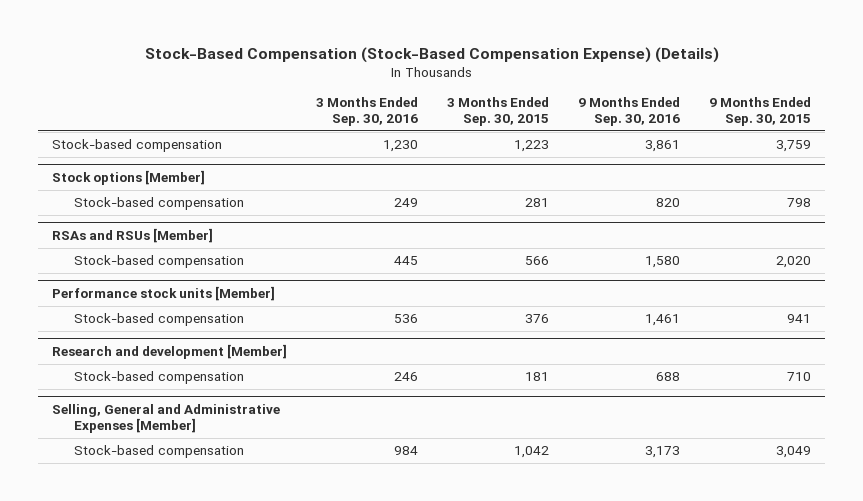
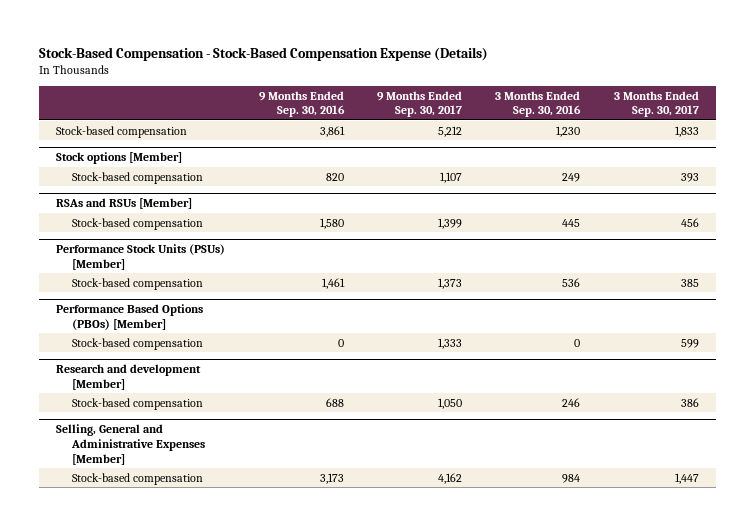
[144,46,719,63] Stock-Based Compensation (Stock-Based Compensation Expense) (Details) -> [39,46,489,61] Stock-Based Compensation - Stock-Based Compensation Expense (Details)
[447,97,550,126] 3 Months Ended Sep. 30, 2015 -> none
[708,97,811,126] 9 Months Ended Sep. 30, 2015 -> none
none -> [376,90,462,118] 9 Months Ended Sep. 30, 2017
none -> [613,90,699,118] 3 Months Ended Sep. 30, 2017
[52,286,276,302] Performance stock units [Member] -> [56,244,226,270] Performance Stock Units (PSUs) [Member]
none -> [56,304,204,330] Performance Based Options (PBOs) [Member]
none -> [71,337,203,350] Stock-based compensation

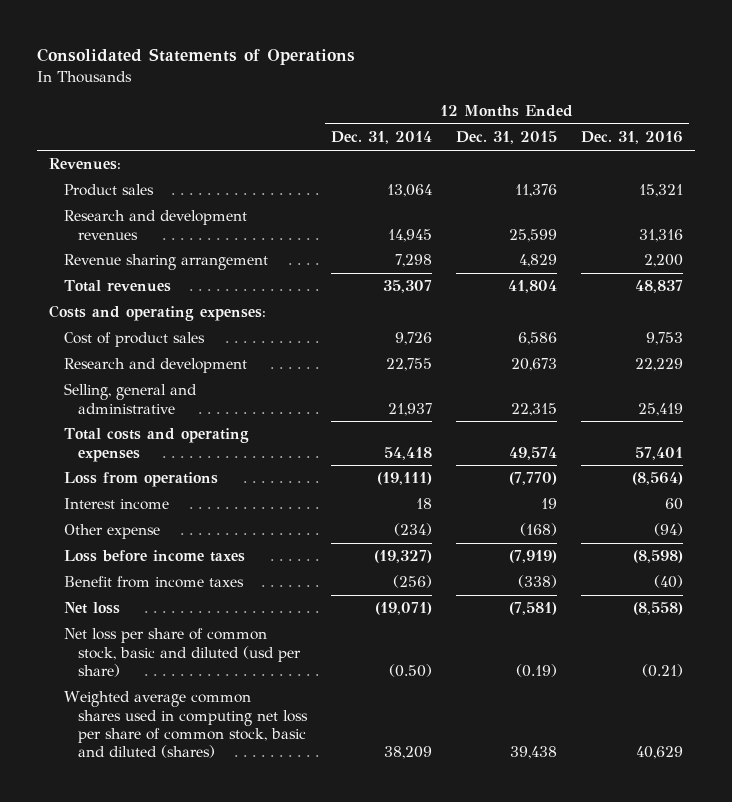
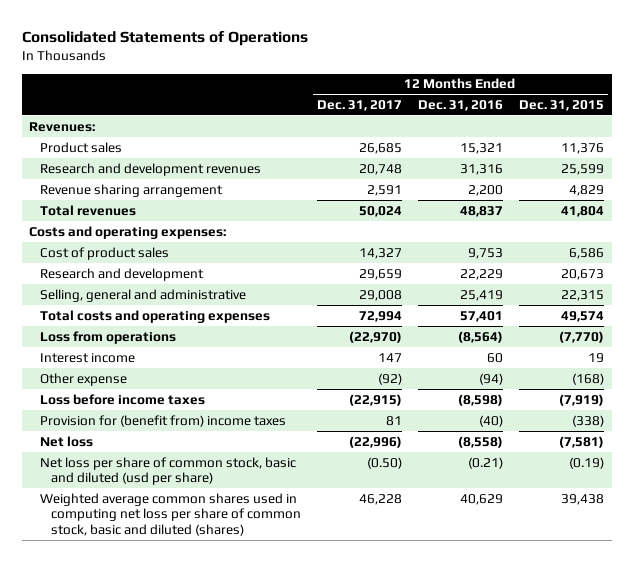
[330,131,432,145] Dec. 31, 2014 -> none
none -> [317,99,403,111] Dec. 31, 2017
[63,576,244,589] Benefit from income taxes -> [40,414,287,427] Provision for (benefit from) income taxes

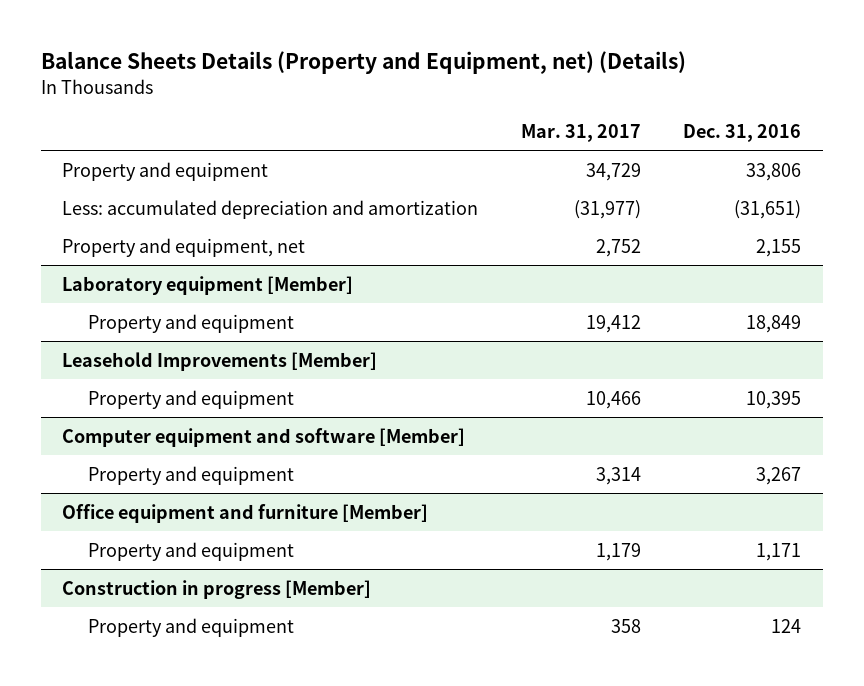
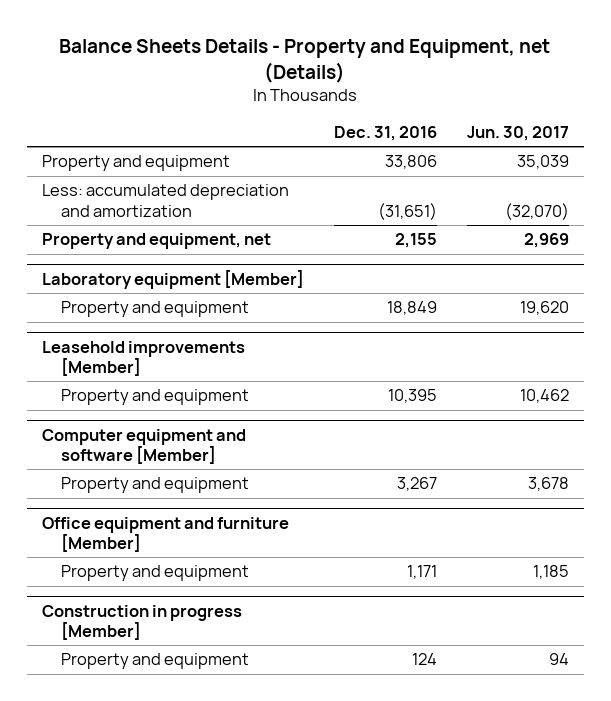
[41,51,687,75] Balance Sheets Details (Property and Equipment, net) (Details) -> [59,38,551,83] Balance Sheets Details - Property and Equipment, net (Details)
[520,123,641,142] Mar. 31, 2017 -> none
none -> [466,126,569,142] Jun. 30, 2017
[62,351,378,371] Leasehold Improvements [Member] -> [41,340,245,376] Leasehold improvements [Member]

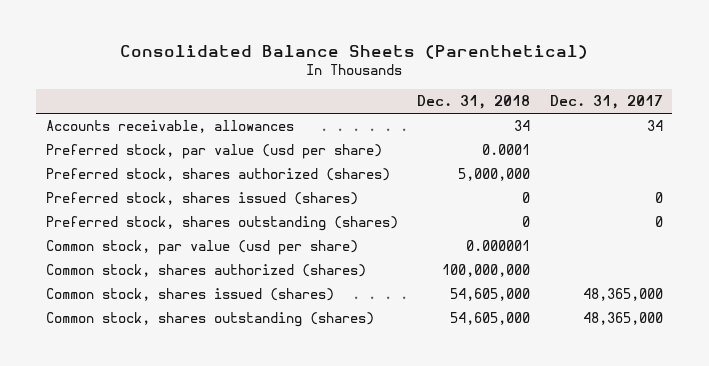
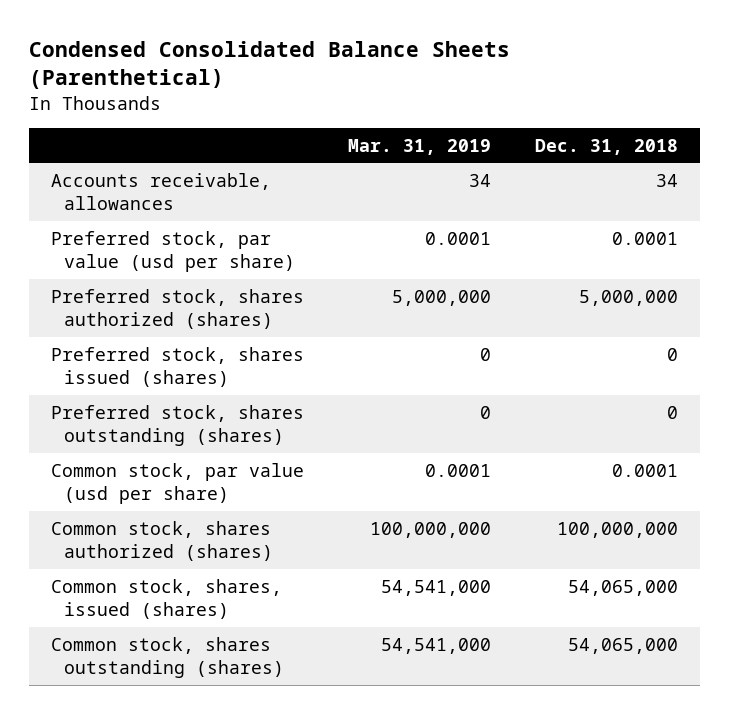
[120,45,589,60] Consolidated Balance Sheets (Parenthetical) -> [28,41,510,90] Condensed Consolidated Balance Sheets (Parenthetical)
[549,95,663,110] Dec. 31, 2017 -> none
none -> [347,138,491,155] Mar. 31, 2019
[466,240,531,252] 0.000001 -> [611,463,678,477] 0.0001
[45,288,334,302] Common stock, shares issued (shares) -> [50,578,282,620] Common stock, shares, issued (shares)
[450,288,531,302] 54,605,000 -> [567,579,678,596] 54,065,000
[450,312,531,326] 54,605,000 -> [567,637,678,654] 54,065,000

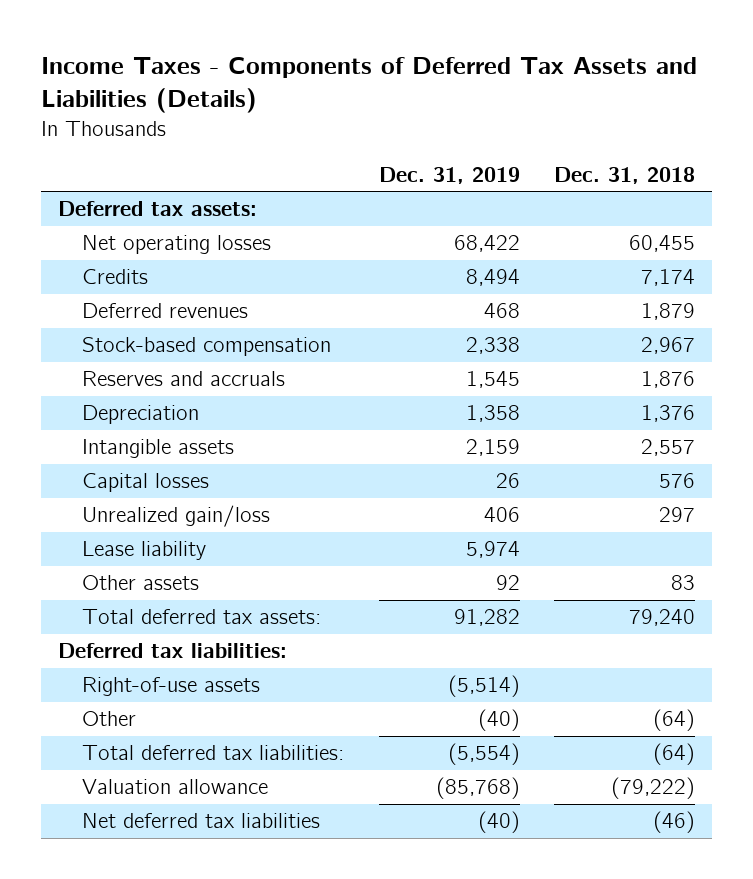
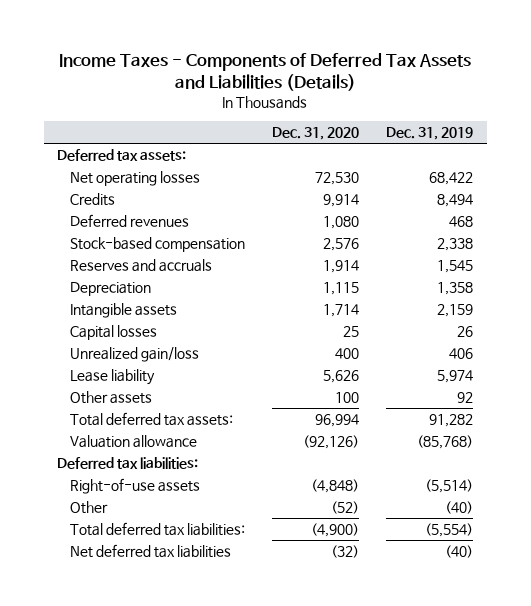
[553,166,695,184] Dec. 31, 2018 -> none
none -> [272,127,360,141] Dec. 31, 2020
[82,779,269,795] Valuation allowance -> [70,435,198,449] Valuation allowance

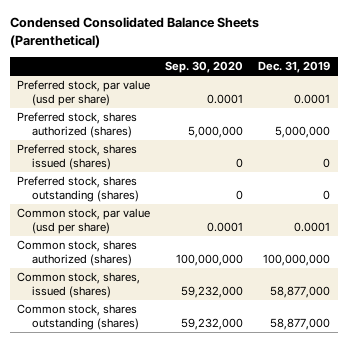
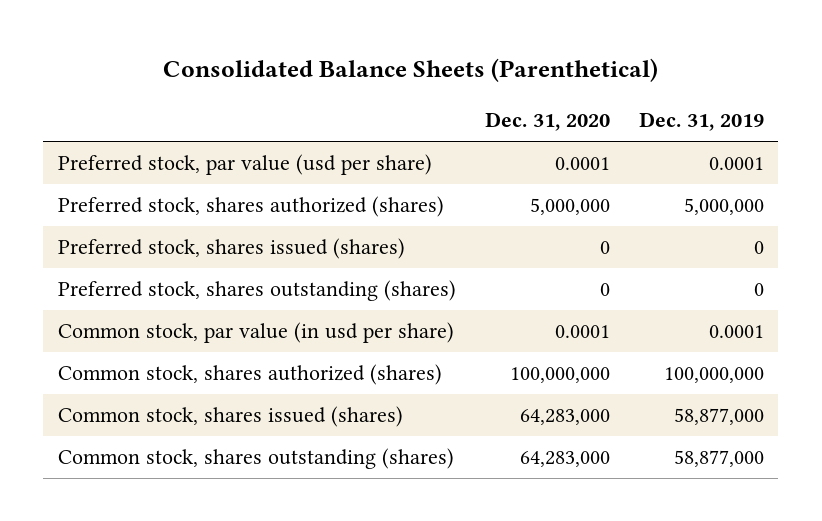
[9,17,259,49] Condensed Consolidated Balance Sheets (Parenthetical) -> [162,58,658,83] Consolidated Balance Sheets (Parenthetical)
[165,61,244,74] Sep. 30, 2020 -> none
none -> [484,112,610,132] Dec. 31, 2020
[17,208,151,234] Common stock, par value (usd per share) -> [57,322,454,344] Common stock, par value (in usd per share)
[17,272,141,298] Common stock, shares, issued (shares) -> [57,406,403,428] Common stock, shares issued (shares)

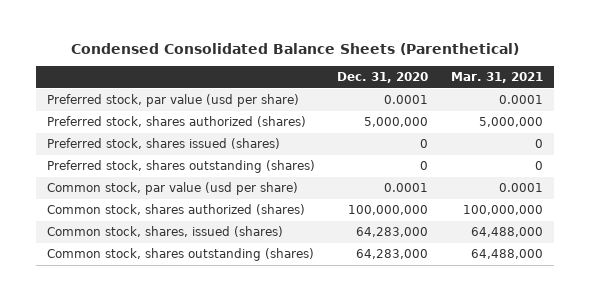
[162,58,658,83] Consolidated Balance Sheets (Parenthetical) -> [70,43,519,56] Condensed Consolidated Balance Sheets (Parenthetical)
[638,112,764,132] Dec. 31, 2019 -> none
none -> [450,72,543,84] Mar. 31, 2021
[57,322,454,344] Common stock, par value (in usd per share) -> [46,182,298,196] Common stock, par value (usd per share)
[57,406,403,428] Common stock, shares issued (shares) -> [46,226,283,238] Common stock, shares, issued (shares)

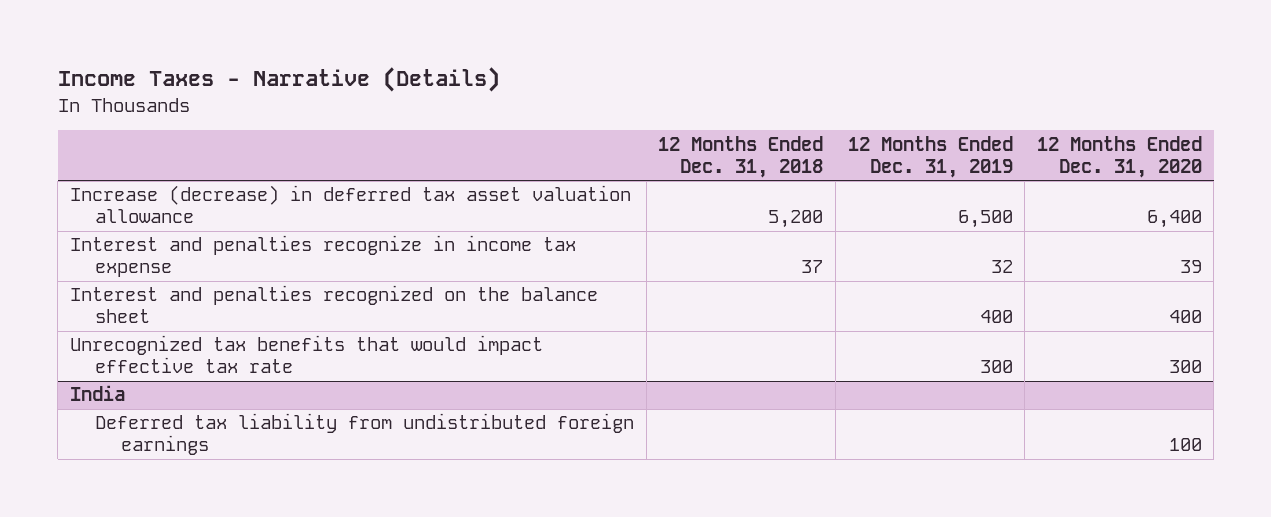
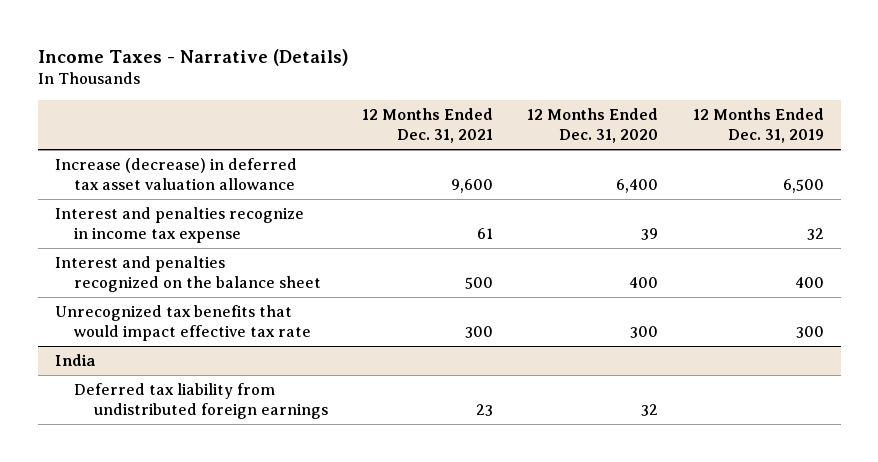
[658,135,824,178] 12 Months Ended Dec. 31, 2018 -> none
none -> [361,108,493,143] 12 Months Ended Dec. 31, 2021
[1168,438,1202,452] 100 -> [641,403,659,416] 32

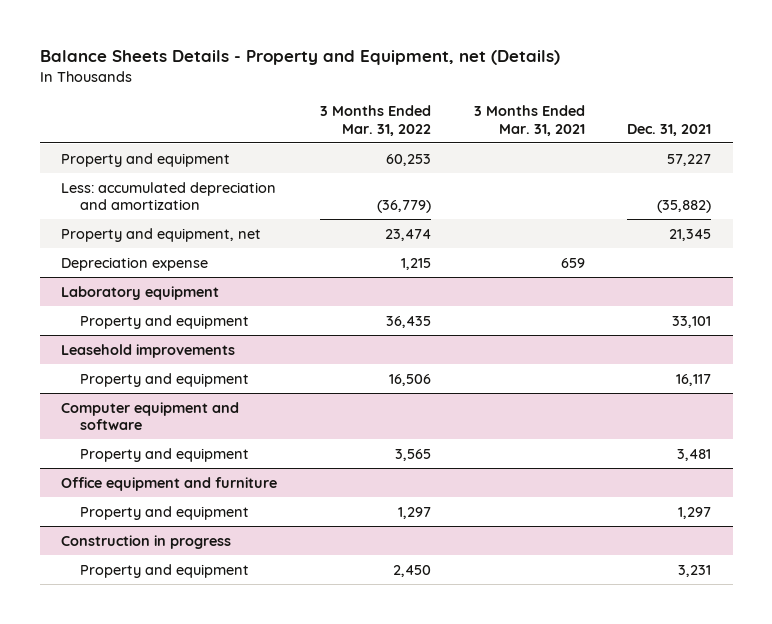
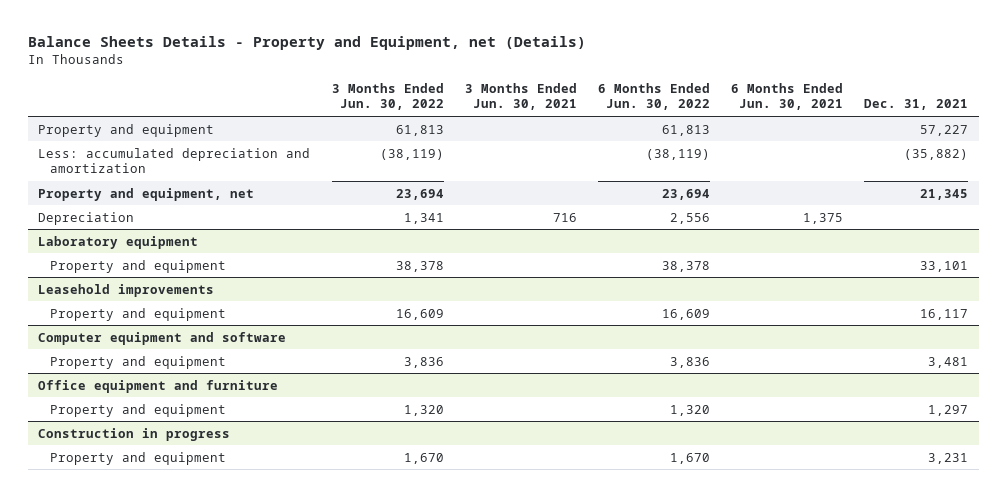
[319,105,431,136] 3 Months Ended Mar. 31, 2022 -> none
[473,105,585,136] 3 Months Ended Mar. 31, 2021 -> none
none -> [331,83,444,111] 3 Months Ended Jun. 30, 2022
none -> [464,83,577,111] 3 Months Ended Jun. 30, 2021
none -> [597,83,710,111] 6 Months Ended Jun. 30, 2022
none -> [731,83,844,111] 6 Months Ended Jun. 30, 2021
[61,256,209,271] Depreciation expense -> [38,211,135,225] Depreciation

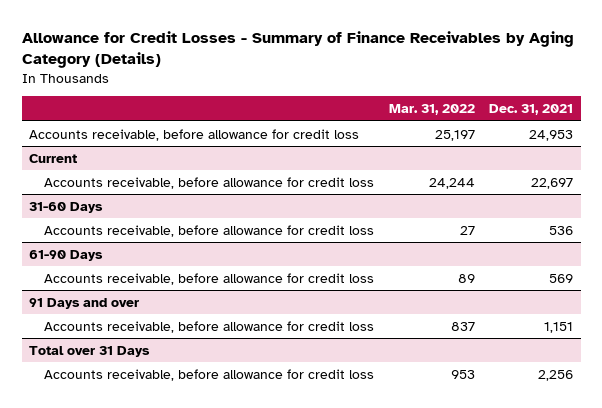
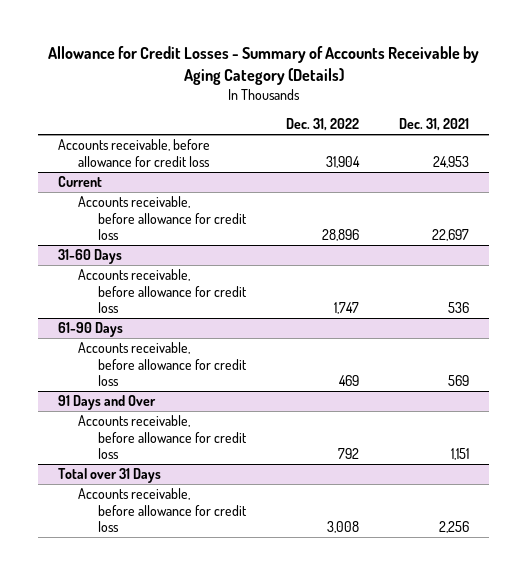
[21,30,574,69] Allowance for Credit Losses - Summary of Finance Receivables by Aging Category (Details) -> [47,46,479,86] Allowance for Credit Losses - Summary of Accounts Receivable by Aging Category (Details)
[388,104,475,116] Mar. 31, 2022 -> none
none -> [286,118,360,132] Dec. 31, 2022
[29,297,140,309] 91 Days and over -> [57,395,156,411] 91 Days and Over

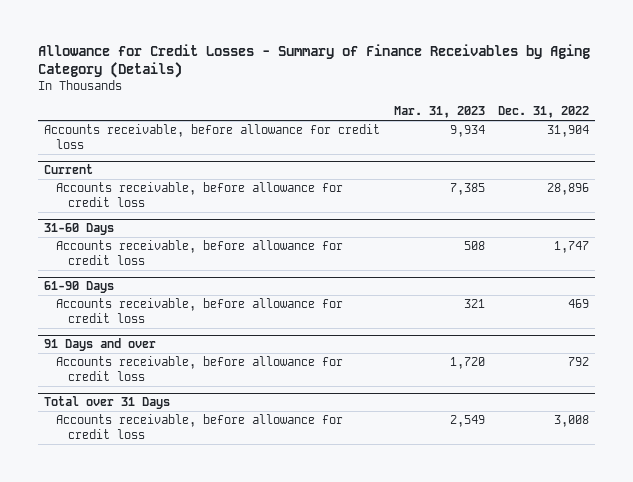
[47,46,479,86] Allowance for Credit Losses - Summary of Accounts Receivable by Aging Category (Details) -> [37,44,590,79] Allowance for Credit Losses - Summary of Finance Receivables by Aging Category (Details)
[399,118,470,132] Dec. 31, 2021 -> none
none -> [393,106,485,119] Mar. 31, 2023
[57,395,156,411] 91 Days and Over -> [44,338,157,352] 91 Days and over

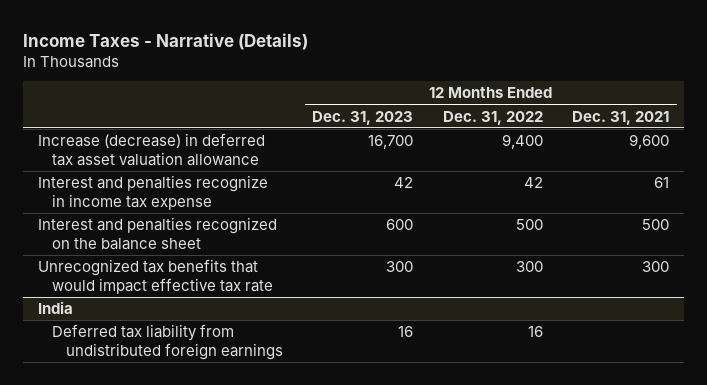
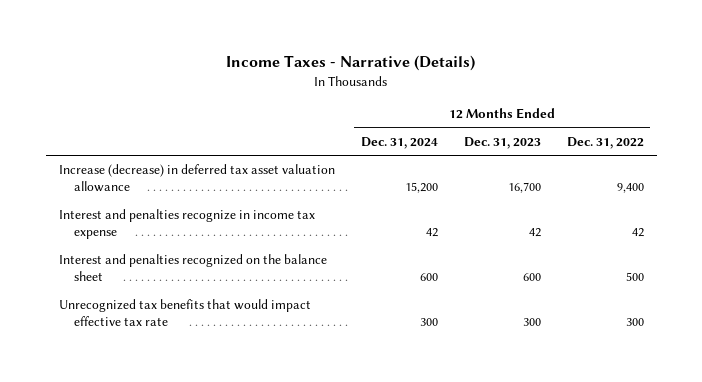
[572,110,670,125] Dec. 31, 2021 -> none
none -> [360,136,438,149] Dec. 31, 2024
[38,301,74,315] India -> none
[51,324,283,360] Deferred tax liability from undistributed foreign earnings -> none

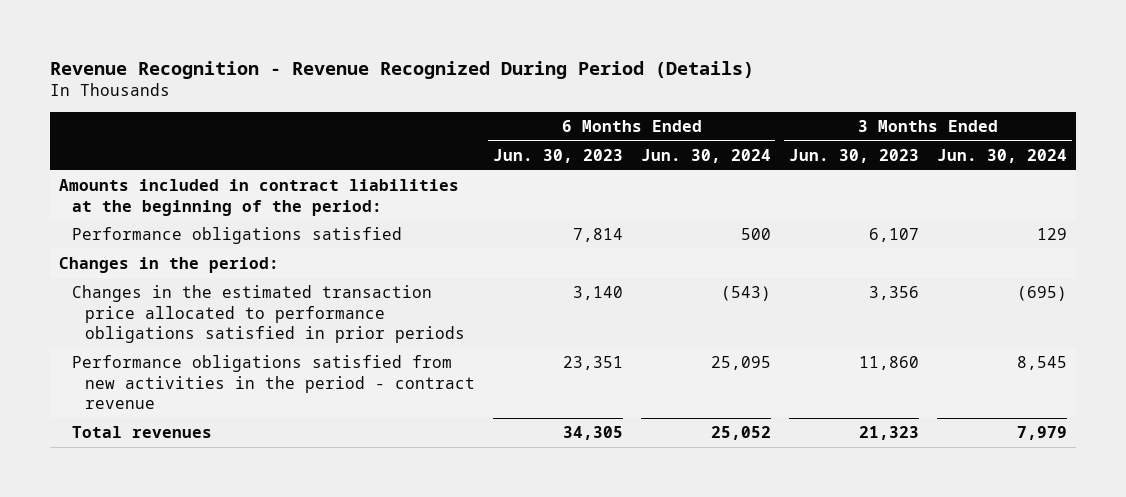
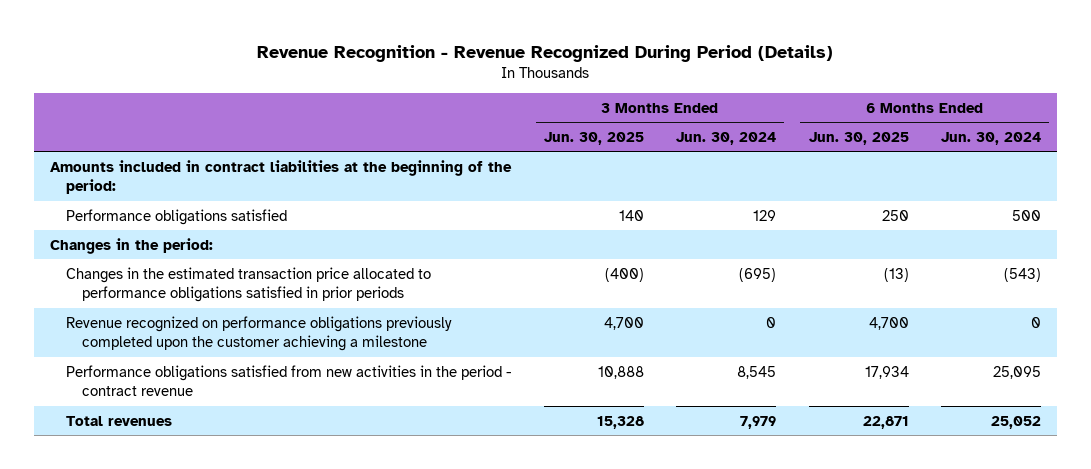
[492,149,623,164] Jun. 30, 2023 -> none
[789,149,920,164] Jun. 30, 2023 -> none
none -> [544,132,645,146] Jun. 30, 2025
none -> [808,132,909,146] Jun. 30, 2025
none -> [65,315,452,352] Revenue recognized on performance obligations previously completed upon the customer achieving a milestone

